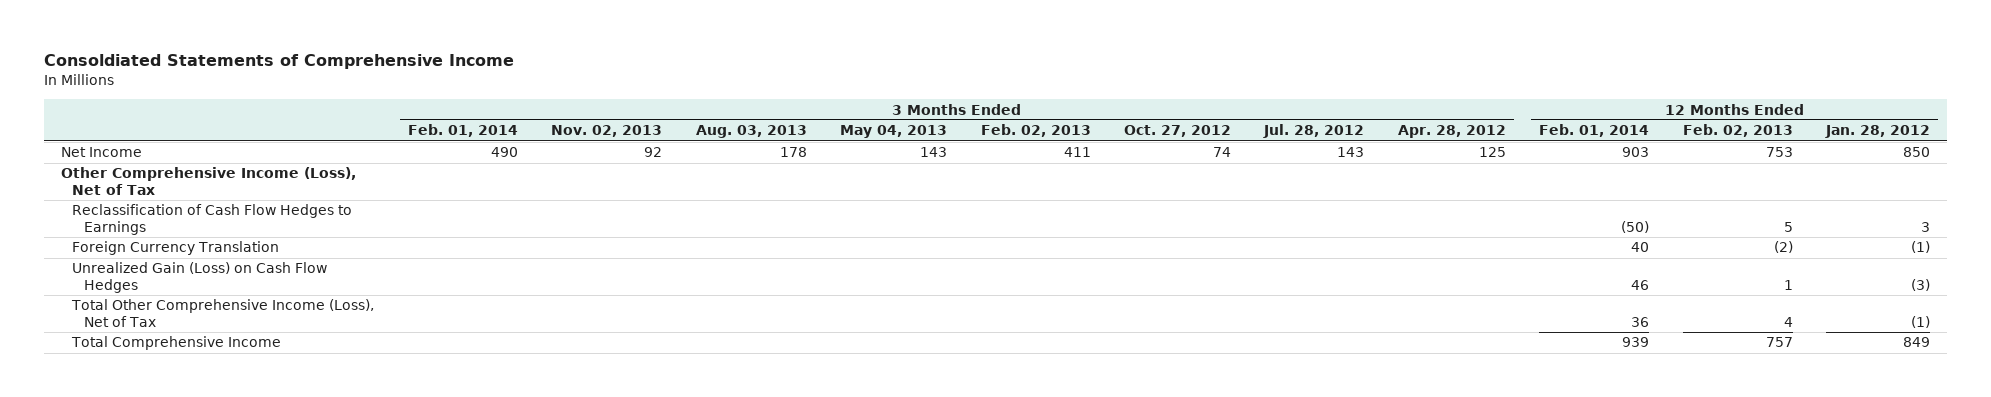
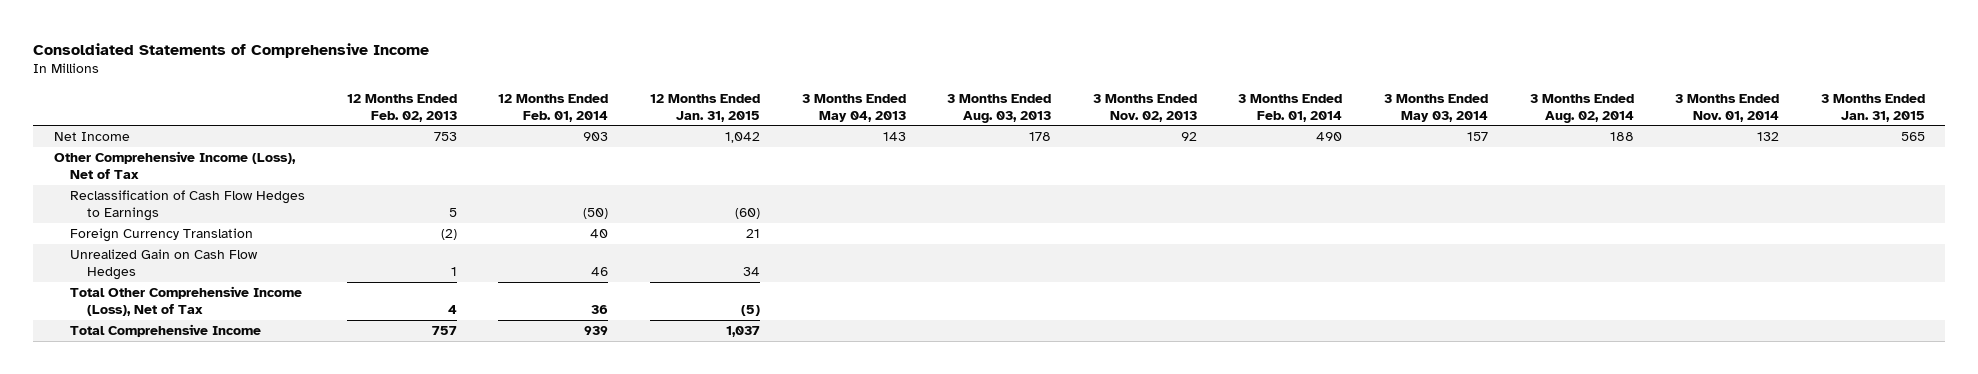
[980,124,1091,138] Feb. 02, 2013 -> none
[1124,125,1232,138] Oct. 27, 2012 -> none
[1263,124,1365,139] Jul. 28, 2012 -> none
[1397,125,1506,139] Apr. 28, 2012 -> none
[1825,125,1931,139] Jan. 28, 2012 -> none
none -> [649,93,760,122] 12 Months Ended Jan. 31, 2015
none -> [1383,93,1488,122] 3 Months Ended May 03, 2014
none -> [1529,93,1634,123] 3 Months Ended Aug. 02, 2014
none -> [1675,93,1780,122] 3 Months Ended Nov. 01, 2014
none -> [1820,93,1925,122] 3 Months Ended Jan. 31, 2015
[72,262,328,294] Unrealized Gain (Loss) on Cash Flow Hedges -> [70,249,259,281] Unrealized Gain on Cash Flow Hedges

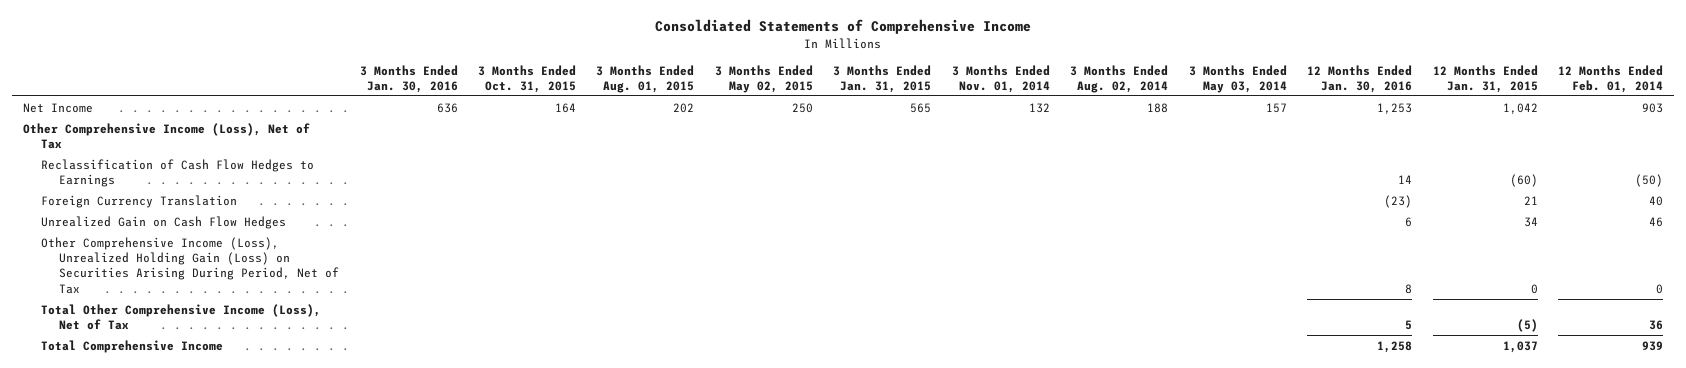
[346,93,457,122] 12 Months Ended Feb. 02, 2013 -> none
[801,93,906,122] 3 Months Ended May 04, 2013 -> none
[947,93,1052,123] 3 Months Ended Aug. 03, 2013 -> none
[1092,93,1197,122] 3 Months Ended Nov. 02, 2013 -> none
[1238,93,1343,122] 3 Months Ended Feb. 01, 2014 -> none
none -> [359,64,458,93] 3 Months Ended Jan. 30, 2016
none -> [478,64,577,93] 3 Months Ended Oct. 31, 2015
none -> [596,64,695,93] 3 Months Ended Aug. 01, 2015
none -> [714,64,813,93] 3 Months Ended May 02, 2015
none -> [1307,64,1413,93] 12 Months Ended Jan. 30, 2016
none -> [40,236,340,294] Other Comprehensive Income (Loss), Unrealized Holding Gain (Loss) on Securities Arising During Period, Net of Tax

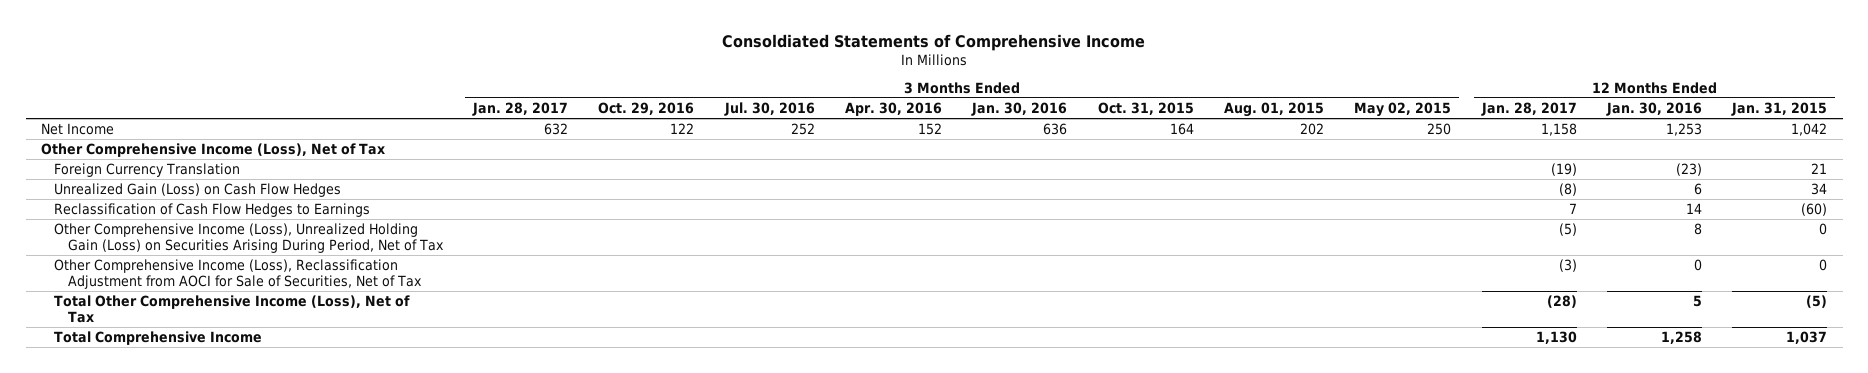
[833,64,932,93] 3 Months Ended Jan. 31, 2015 -> none
[951,64,1050,93] 3 Months Ended Nov. 01, 2014 -> none
[1070,64,1169,93] 3 Months Ended Aug. 02, 2014 -> none
[1188,64,1287,93] 3 Months Ended May 03, 2014 -> none
[1558,64,1664,93] 12 Months Ended Feb. 01, 2014 -> none
none -> [472,101,569,116] Jan. 28, 2017
none -> [598,101,695,115] Oct. 29, 2016
none -> [723,101,815,116] Jul. 30, 2016
none -> [845,101,943,116] Apr. 30, 2016
none -> [1480,101,1577,116] Jan. 28, 2017
[40,215,286,229] Unrealized Gain on Cash Flow Hedges -> [54,182,342,197] Unrealized Gain (Loss) on Cash Flow Hedges
[40,158,314,187] Reclassification of Cash Flow Hedges to Earnings -> [54,202,371,217] Reclassification of Cash Flow Hedges to Earnings
none -> [54,258,422,289] Other Comprehensive Income (Loss), Reclassification Adjustment from AOCI for Sale of Securities, Net of Tax

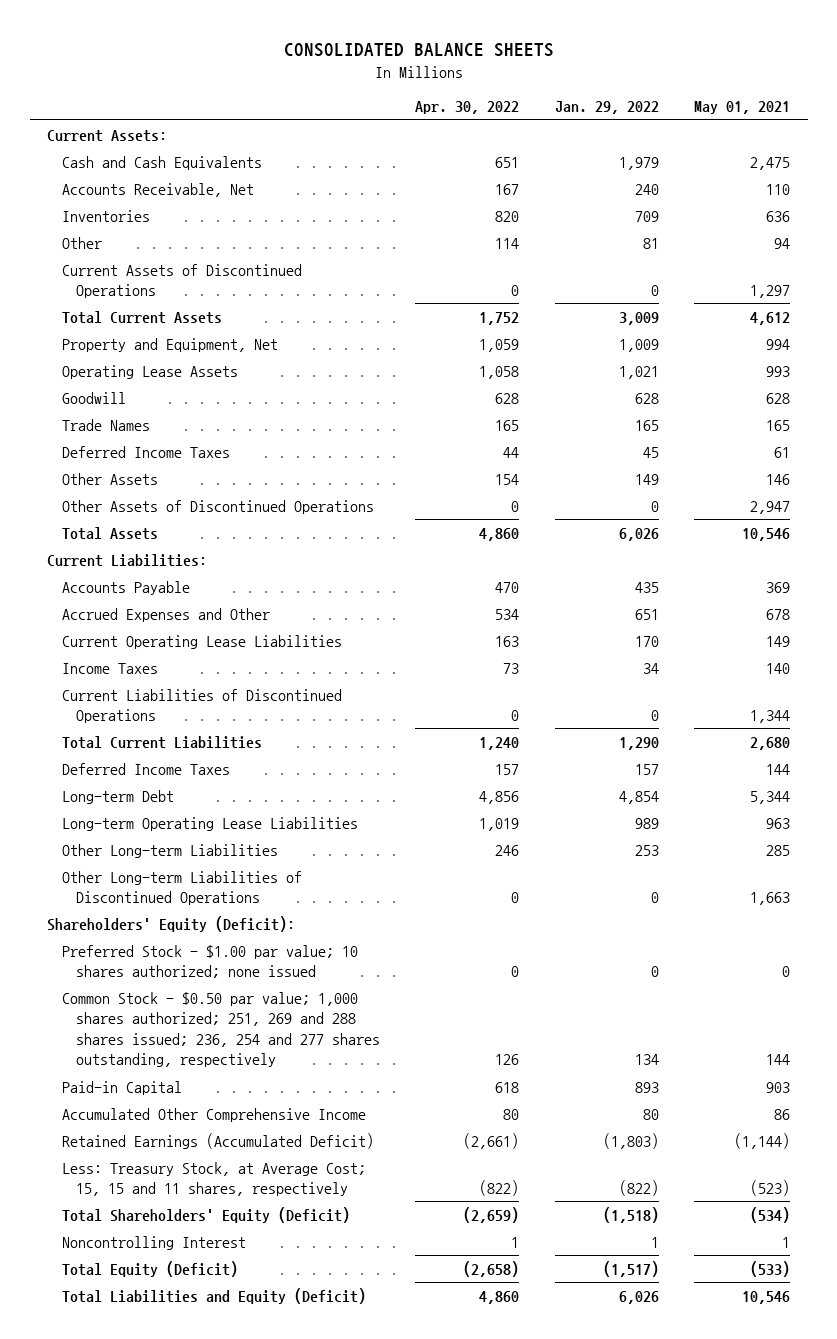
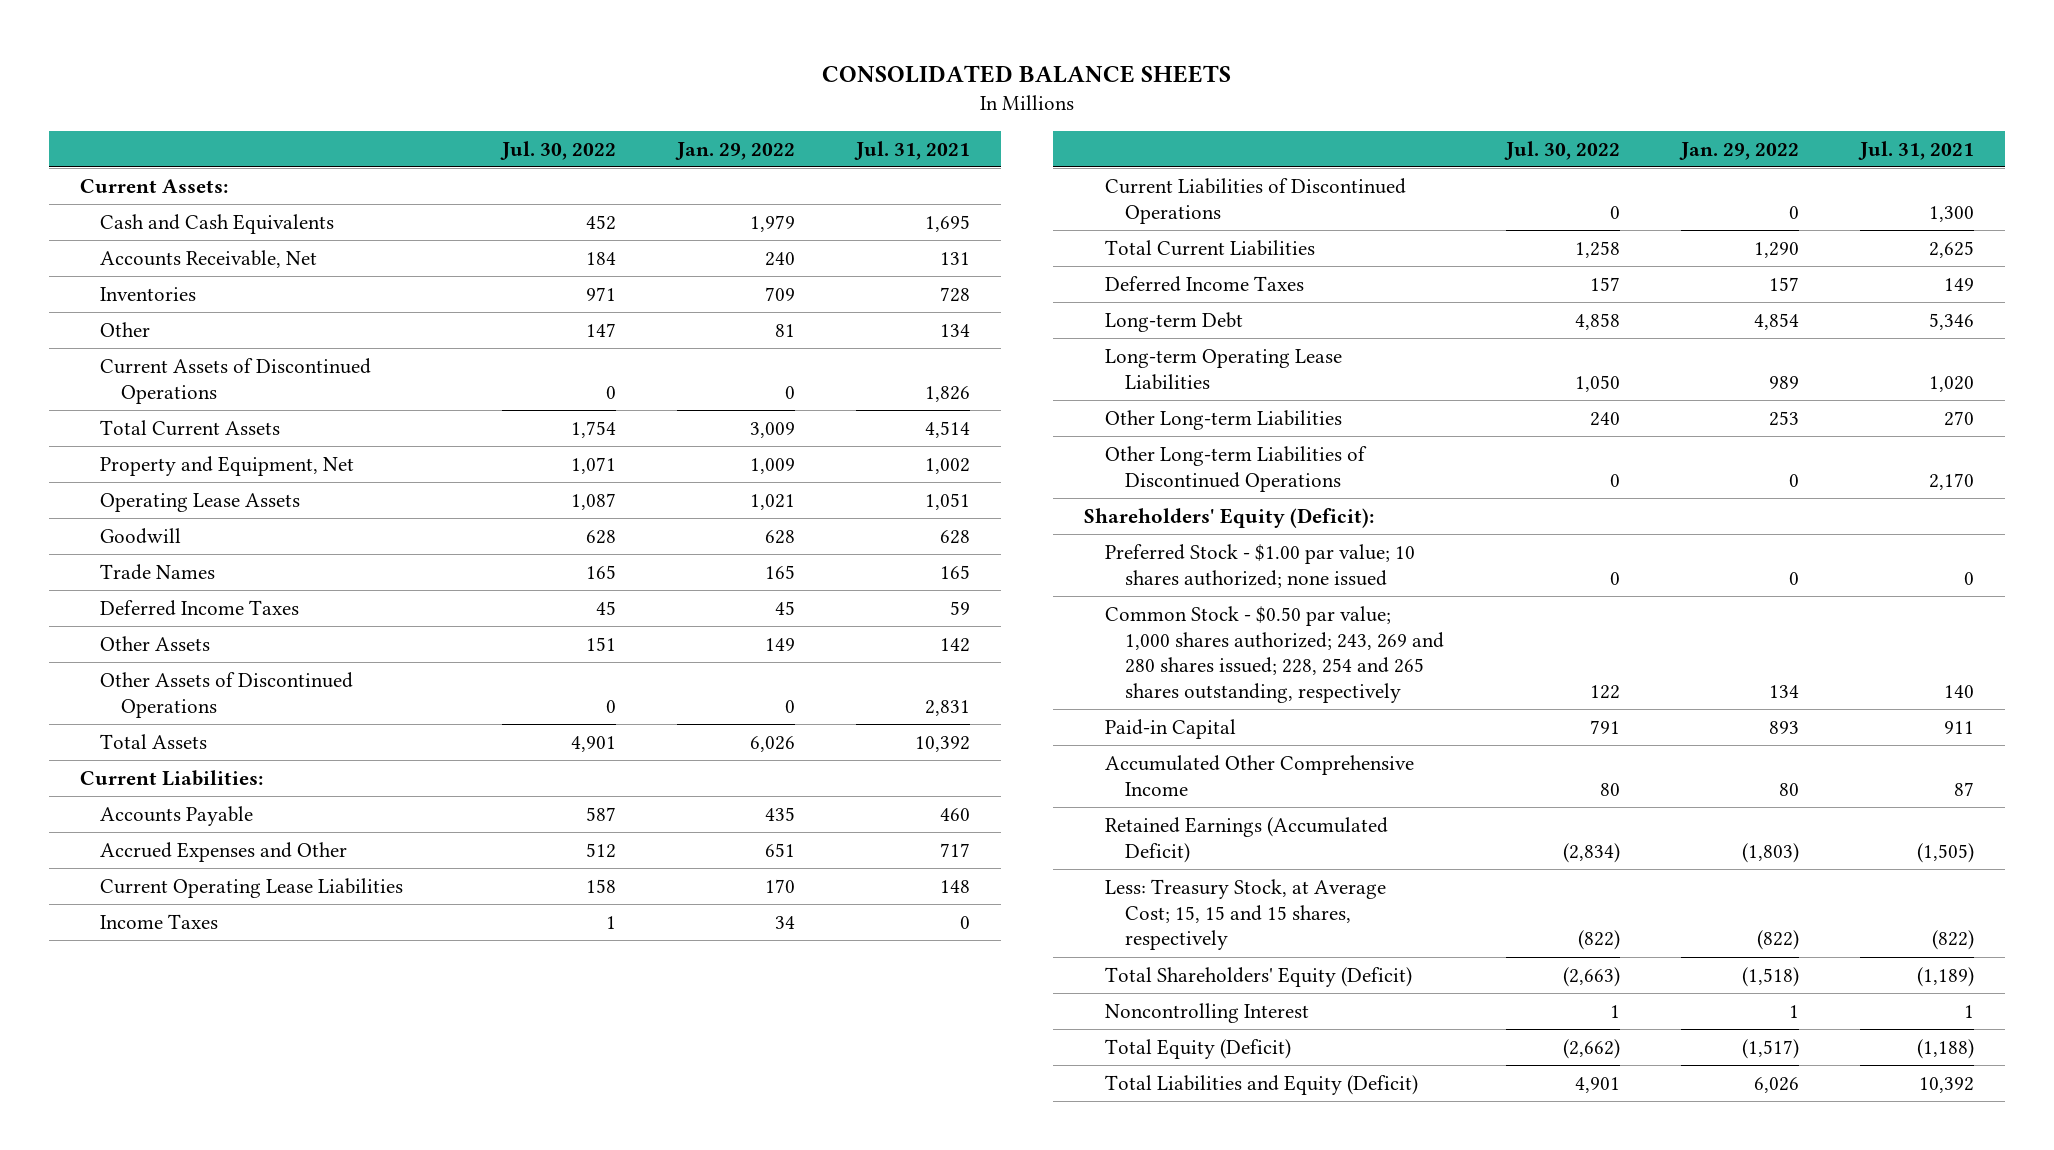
[415,101,520,115] Apr. 30, 2022 -> none
[693,101,790,115] May 01, 2021 -> none
none -> [499,140,616,160] Jul. 30, 2022
none -> [854,140,971,160] Jul. 31, 2021
[61,991,380,1068] Common Stock - $0.50 par value; 1,000 shares authorized; 251, 269 and 288 shares issued; 236, 254 and 277 shares outstanding, respectively -> [1104,605,1445,704] Common Stock - $0.50 par value; 1,000 shares authorized; 243, 269 and 280 shares issued; 228, 254 and 265 shares outstanding, respectively
[61,1161,366,1197] Less: Treasury Stock, at Average Cost; 15, 15 and 11 shares, respectively -> [1104,878,1386,951] Less: Treasury Stock, at Average Cost; 15, 15 and 15 shares, respectively

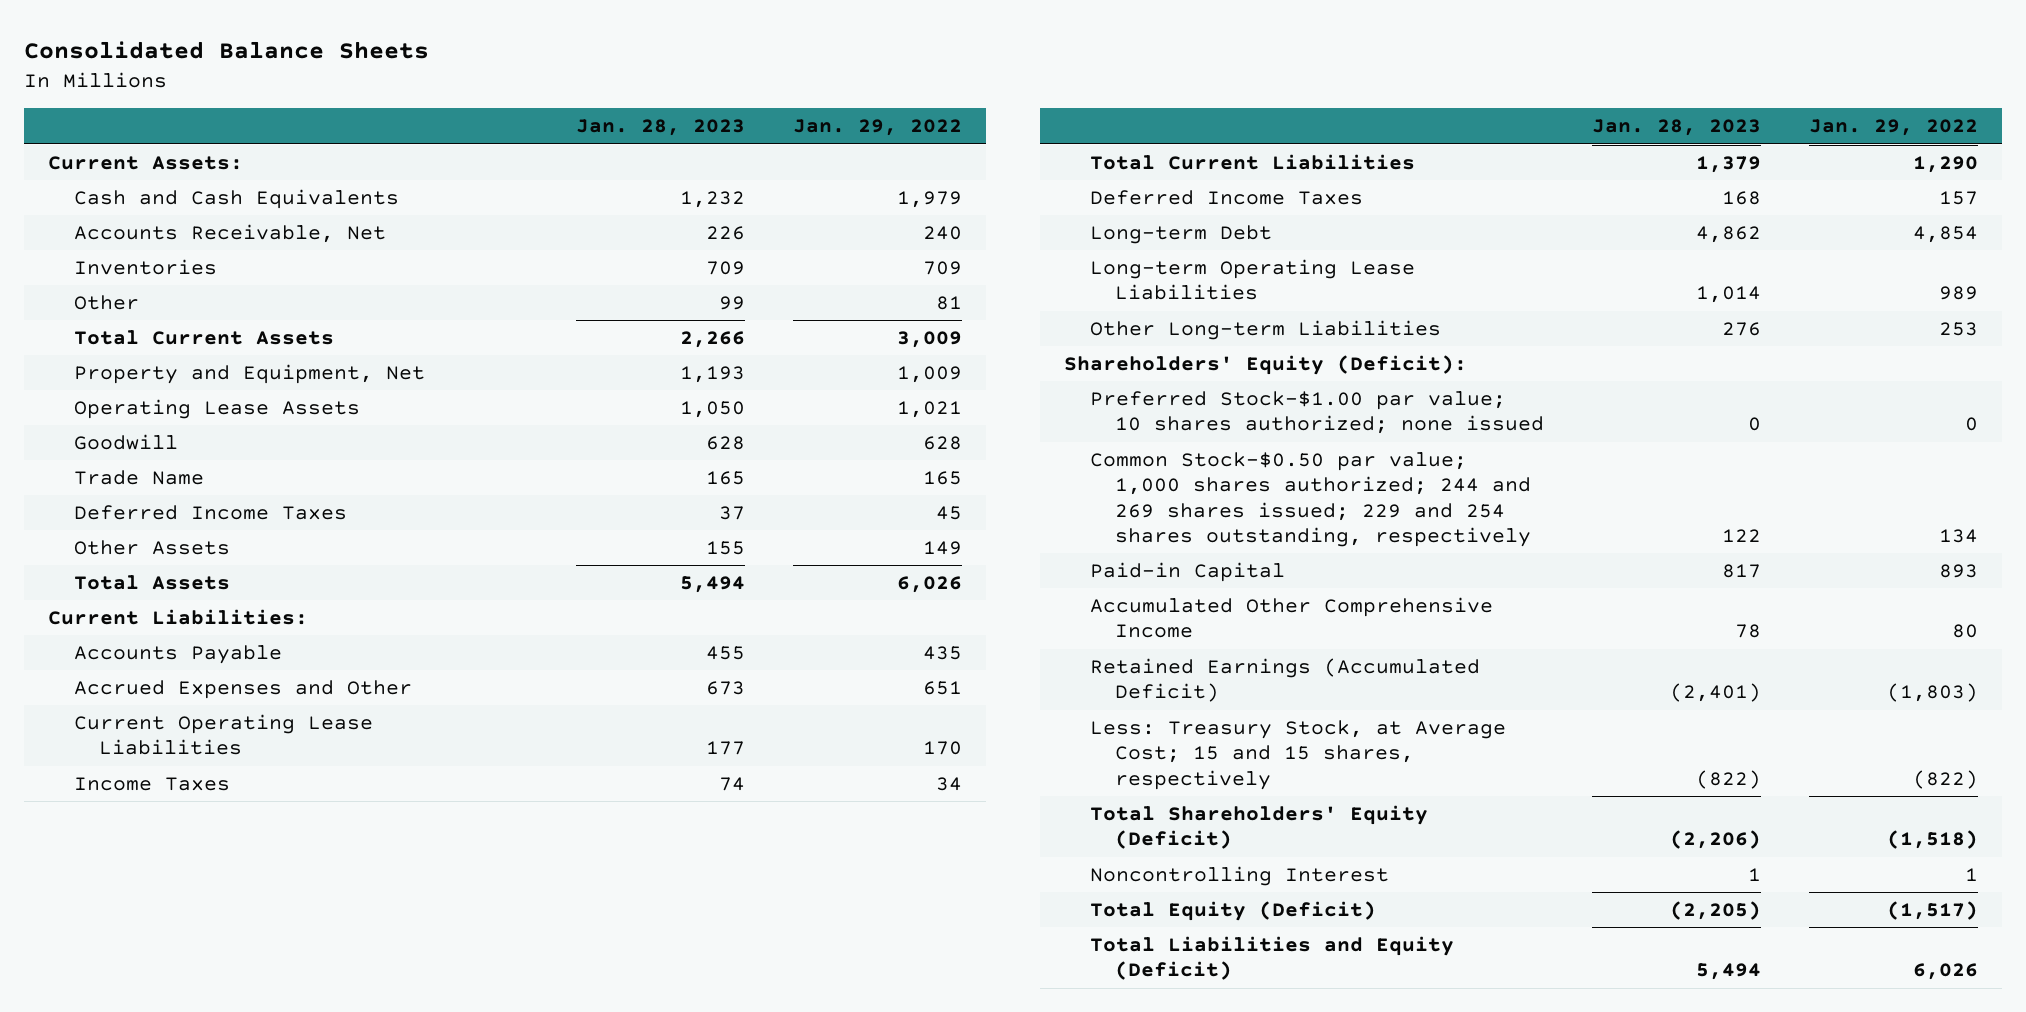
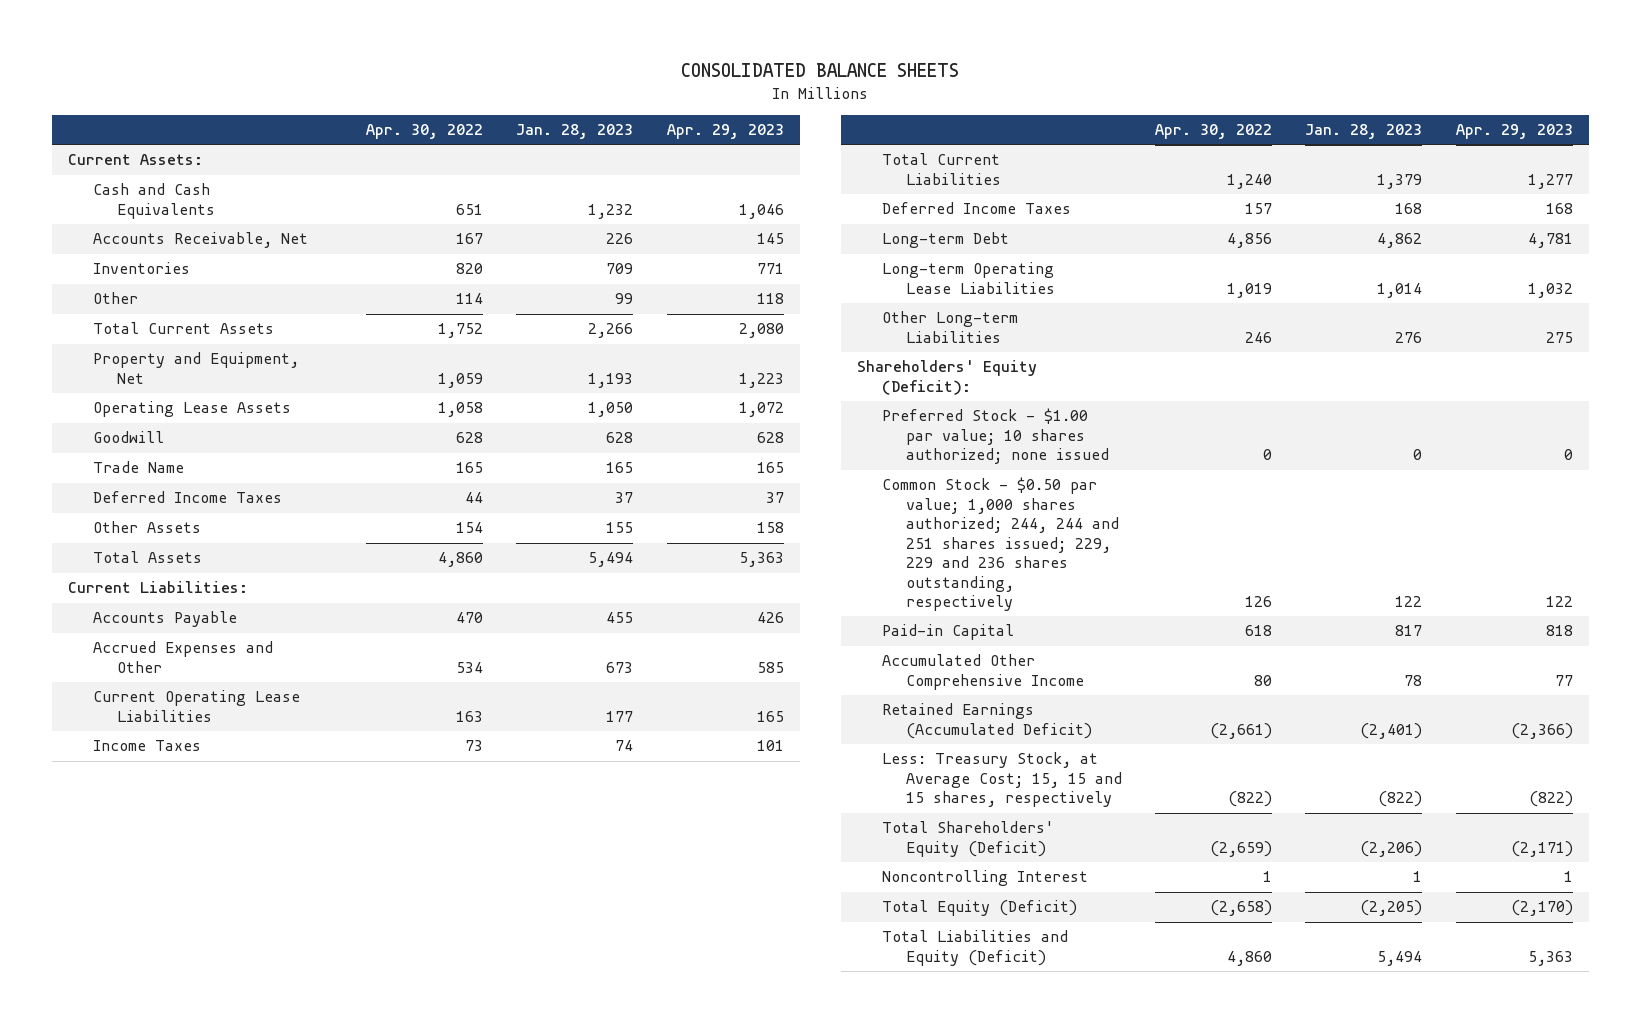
[24,40,430,59] Consolidated Balance Sheets -> [681,62,960,77] CONSOLIDATED BALANCE SHEETS
[793,119,963,137] Jan. 29, 2022 -> none
none -> [366,124,484,140] Apr. 30, 2022
none -> [666,124,784,140] Apr. 29, 2023
[1089,391,1545,435] Preferred Stock-$1.00 par value; 10 shares authorized; none issued -> [881,408,1110,465] Preferred Stock - $1.00 par value; 10 shares authorized; none issued
[1089,452,1532,547] Common Stock-$0.50 par value; 1,000 shares authorized; 244 and 269 shares issued; 229 and 254 shares outstanding, respectively -> [881,477,1120,611] Common Stock - $0.50 par value; 1,000 shares authorized; 244, 244 and 251 shares issued; 229, 229 and 236 shares outstanding, respectively
[1089,720,1506,790] Less: Treasury Stock, at Average Cost; 15 and 15 shares, respectively -> [881,752,1123,808] Less: Treasury Stock, at Average Cost; 15, 15 and 15 shares, respectively

